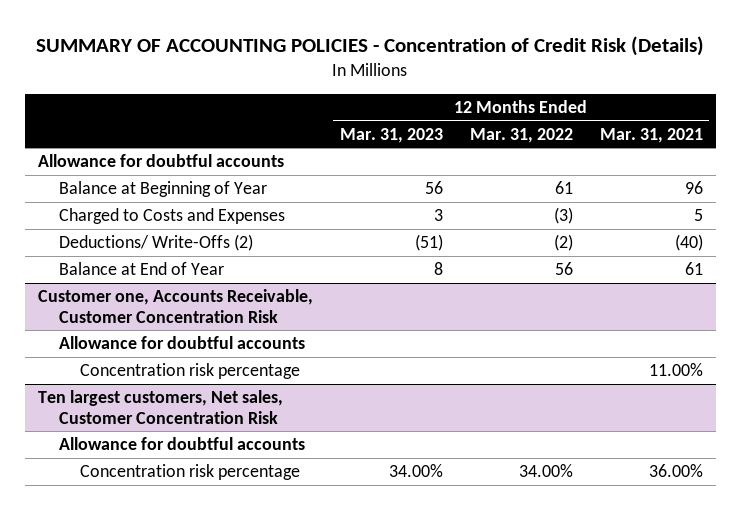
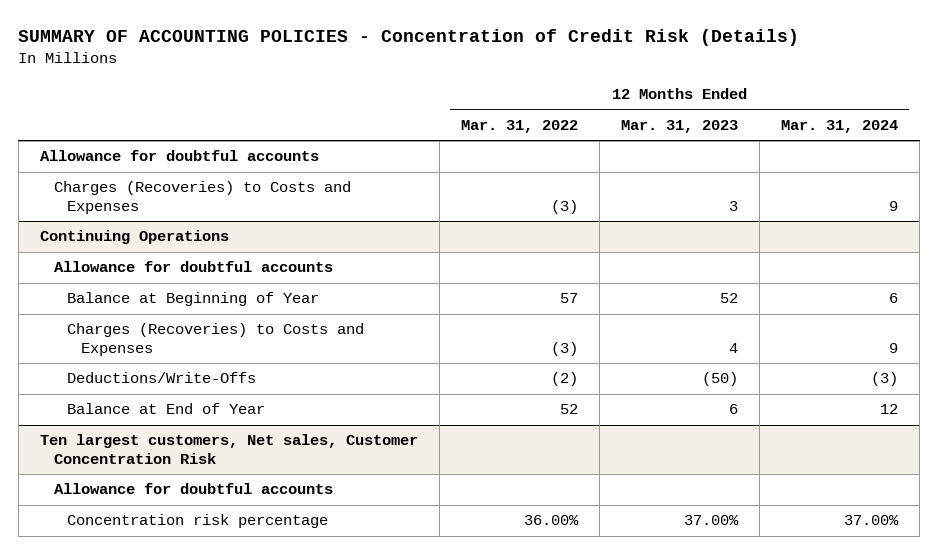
[599,127,703,143] Mar. 31, 2021 -> none
none -> [781,119,899,133] Mar. 31, 2024
[59,181,268,198] Balance at Beginning of Year -> none
[59,234,254,252] Deductions/ Write-Offs (2) -> none
[59,262,225,276] Balance at End of Year -> none
[38,289,314,323] Customer one, Accounts Receivable, Customer Concentration Risk -> none
[59,208,286,225] Charged to Costs and Expenses -> [53,181,351,214] Charges (Recoveries) to Costs and Expenses
none -> [40,230,230,245] Continuing Operations
[80,363,301,380] Concentration risk percentage -> none
none -> [67,292,320,307] Balance at Beginning of Year
none -> [67,323,365,356] Charges (Recoveries) to Costs and Expenses
none -> [67,372,257,384] Deductions/Write-Offs
none -> [67,403,266,415] Balance at End of Year
[389,464,444,478] 34.00% -> [684,515,740,526] 37.00%
[518,464,573,478] 34.00% -> [524,515,580,526] 36.00%

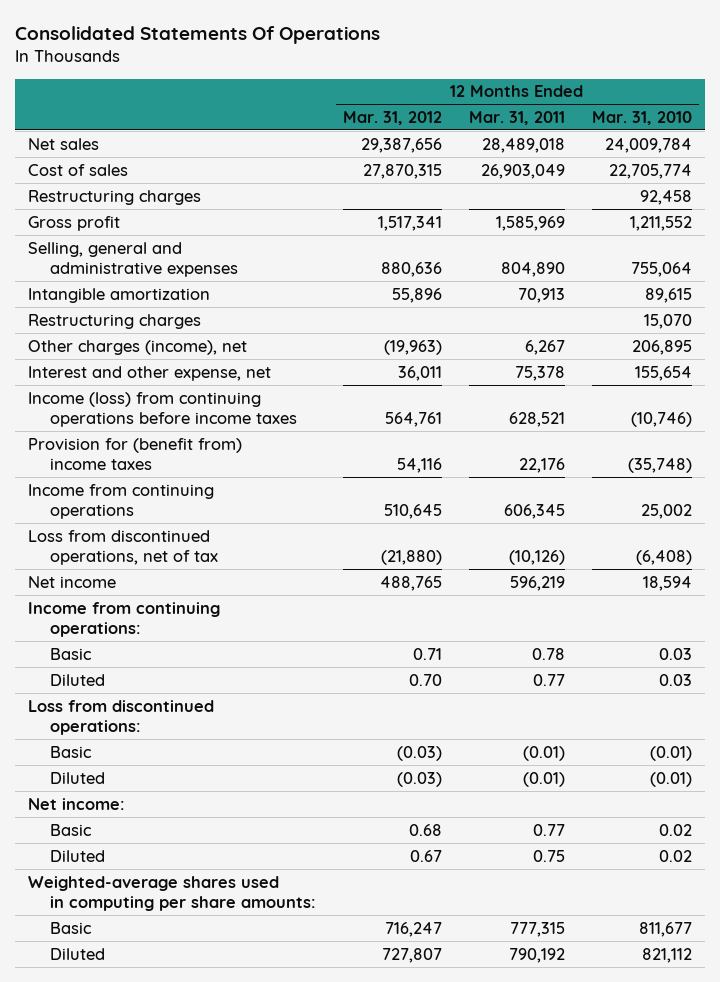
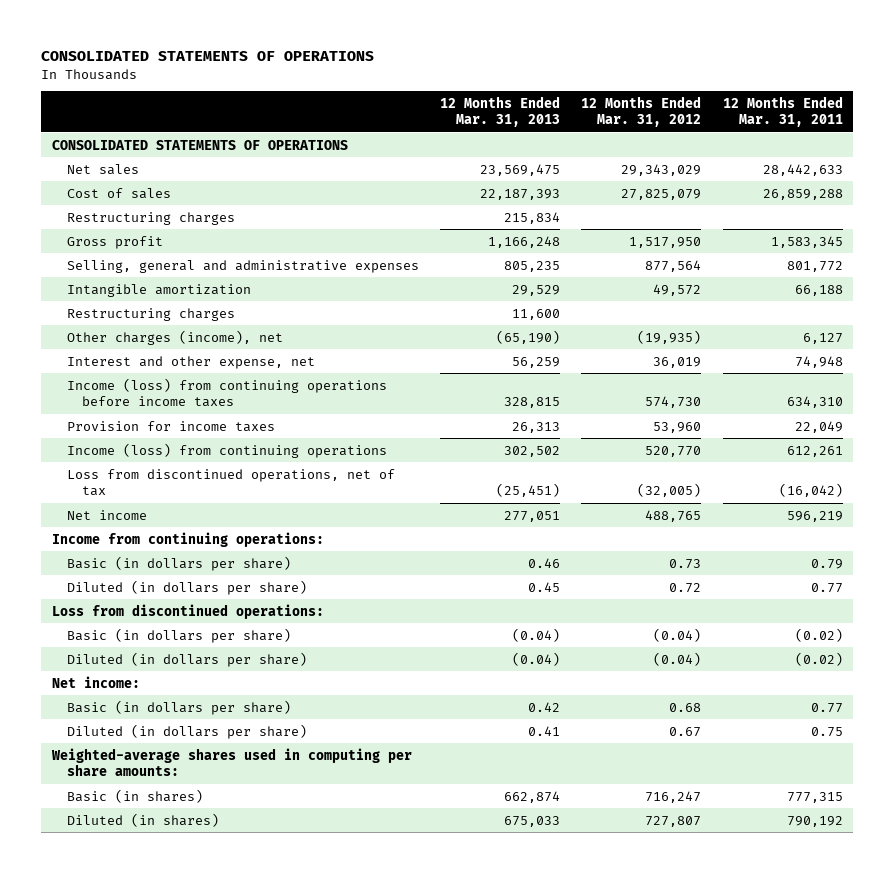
[14,26,380,45] Consolidated Statements Of Operations -> [41,51,375,62] CONSOLIDATED STATEMENTS OF OPERATIONS
[591,110,692,125] Mar. 31, 2010 -> none
none -> [440,96,561,128] 12 Months Ended Mar. 31, 2013
none -> [52,139,349,150] CONSOLIDATED STATEMENTS OF OPERATIONS
[360,137,442,153] 29,387,656 -> [621,163,702,176] 29,343,029
[481,137,565,153] 28,489,018 -> [762,163,843,176] 28,442,633
[362,163,442,179] 27,870,315 -> [621,188,702,200] 27,825,079
[480,163,565,179] 26,903,049 -> [762,188,843,200] 26,859,288
[377,215,442,231] 1,517,341 -> [629,236,702,248] 1,517,950
[495,215,565,231] 1,585,969 -> [770,235,843,248] 1,583,345
[380,262,442,278] 880,636 -> [645,259,702,272] 877,564
[500,262,565,278] 804,890 -> [786,260,843,272] 801,772
[391,287,442,303] 55,896 -> [653,283,702,296] 49,572
[517,287,565,303] 70,913 -> [794,284,843,296] 66,188
[383,339,442,355] (19,963) -> [637,329,702,344] (19,935)
[524,339,565,355] 6,267 -> [802,332,843,344] 6,127
[397,365,442,381] 36,011 -> [653,356,702,368] 36,019
[514,365,565,381] 75,378 -> [794,355,843,368] 74,948
[384,412,442,428] 564,761 -> [645,395,702,408] 574,730
[508,412,565,428] 628,521 -> [786,395,843,408] 634,310
[28,437,243,471] Provision for (benefit from) income taxes -> [66,420,275,432] Provision for income taxes
[396,458,442,474] 54,116 -> [653,421,702,433] 53,960
[518,458,565,474] 22,176 -> [794,420,843,433] 22,049
[28,483,215,520] Income from continuing operations -> [66,442,387,458] Income (loss) from continuing operations
[383,504,442,520] 510,645 -> [645,445,702,457] 520,770
[503,504,565,520] 606,345 -> [786,445,843,457] 612,261
[380,550,442,566] (21,880) -> [637,482,702,497] (32,005)
[508,550,565,566] (10,126) -> [778,482,843,497] (16,042)
[49,647,92,660] Basic -> [66,555,291,571] Basic (in dollars per share)
[412,647,442,660] 0.71 -> [669,558,702,569] 0.73
[531,647,565,660] 0.78 -> [810,558,843,569] 0.79
[49,673,105,686] Diluted -> [66,579,307,595] Diluted (in dollars per share)
[408,673,442,686] 0.70 -> [669,582,702,593] 0.72
[49,745,92,758] Basic -> [66,627,291,643] Basic (in dollars per share)
[396,745,442,761] (0.03) -> [653,627,702,642] (0.04)
[522,745,565,761] (0.01) -> [794,627,843,642] (0.02)
[49,771,105,784] Diluted -> [66,651,307,667] Diluted (in dollars per share)
[396,771,442,787] (0.03) -> [653,651,702,666] (0.04)
[522,771,565,787] (0.01) -> [794,651,843,666] (0.02)
[49,823,92,836] Basic -> [66,699,291,715] Basic (in dollars per share)
[49,849,105,862] Diluted -> [66,723,307,739] Diluted (in dollars per share)
[49,921,92,934] Basic -> [66,788,203,803] Basic (in shares)
[49,947,105,960] Diluted -> [66,812,219,827] Diluted (in shares)

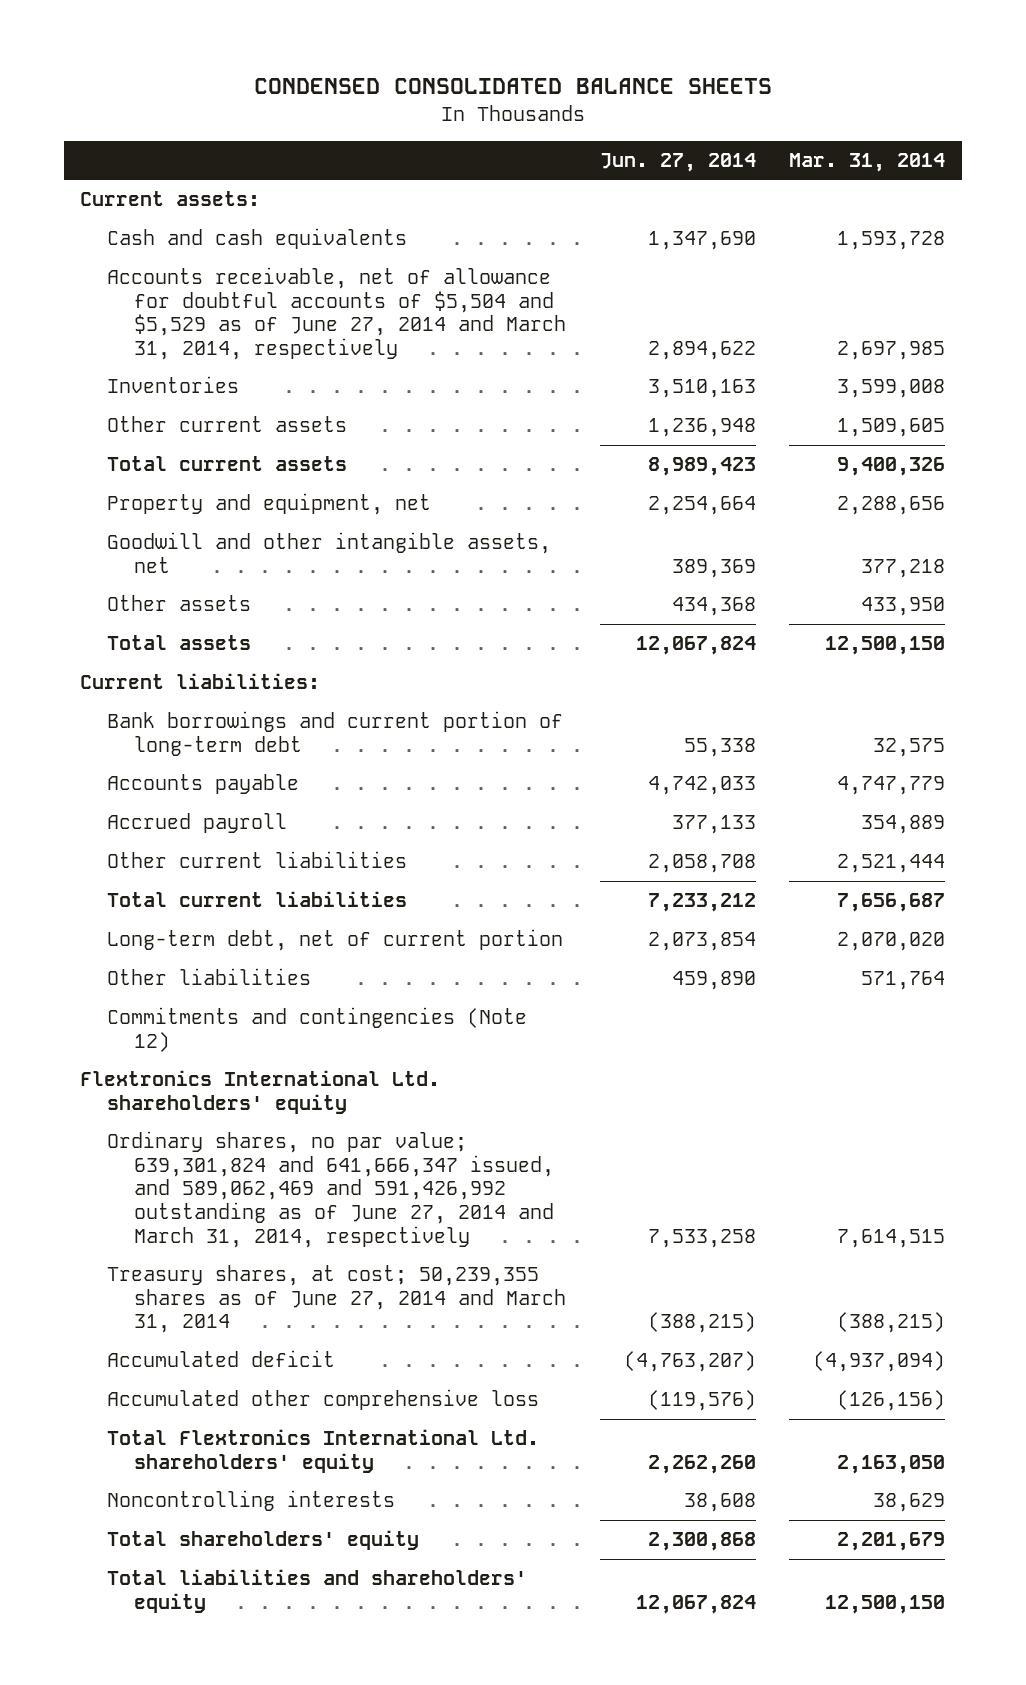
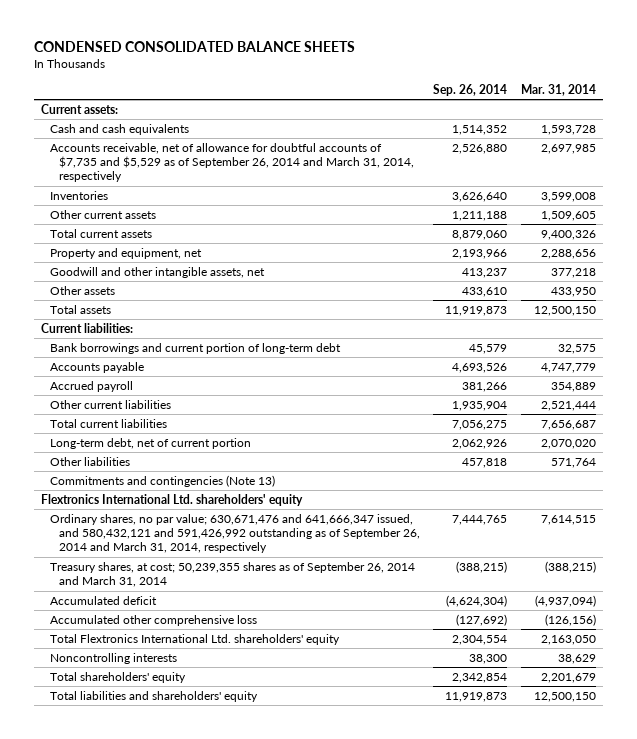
[599,153,756,173] Jun. 27, 2014 -> none
none -> [433,83,508,96] Sep. 26, 2014
[107,267,566,360] Accounts receivable, net of allowance for doubtful accounts of $5,504 and $5,529 as of June 27, 2014 and March 31, 2014, respectively -> [49,142,414,183] Accounts receivable, net of allowance for doubtful accounts of $7,735 and $5,529 as of September 26, 2014 and March 31, 2014, respectively
[107,1007,528,1052] Commitments and contingencies (Note 12) -> [49,474,275,487] Commitments and contingencies (Note 13)
[107,1131,554,1248] Ordinary shares, no par value; 639,301,824 and 641,666,347 issued, and 589,062,469 and 591,426,992 outstanding as of June 27, 2014 and March 31, 2014, respectively -> [49,513,420,554] Ordinary shares, no par value; 630,671,476 and 641,666,347 issued, and 580,432,121 and 591,426,992 outstanding as of September 26, 2014 and March 31, 2014, respectively
[107,1265,566,1334] Treasury shares, at cost; 50,239,355 shares as of June 27, 2014 and March 31, 2014 -> [49,561,415,587] Treasury shares, at cost; 50,239,355 shares as of September 26, 2014 and March 31, 2014

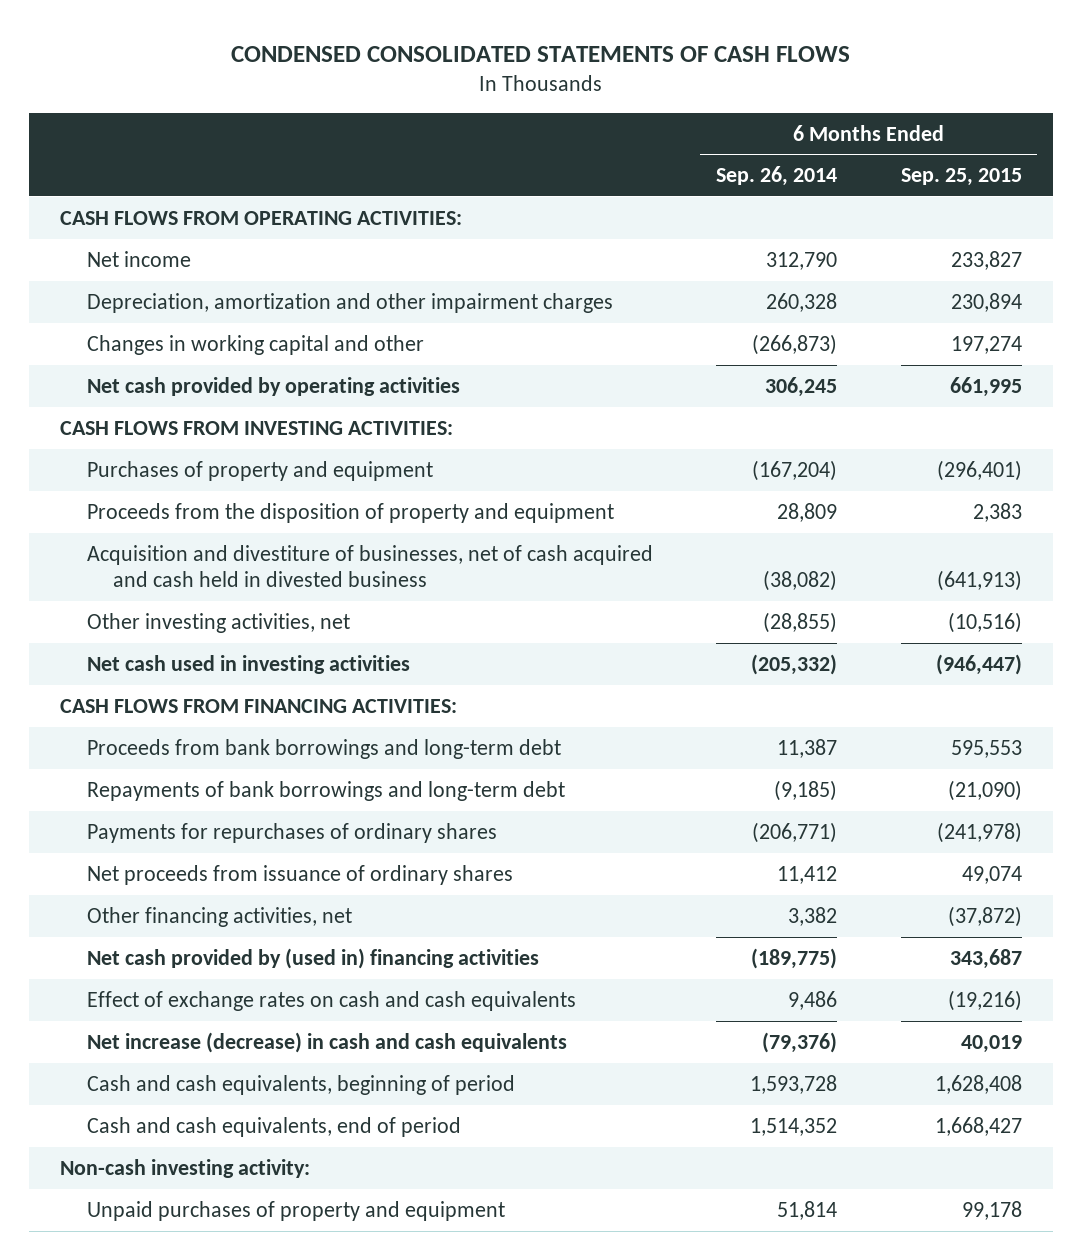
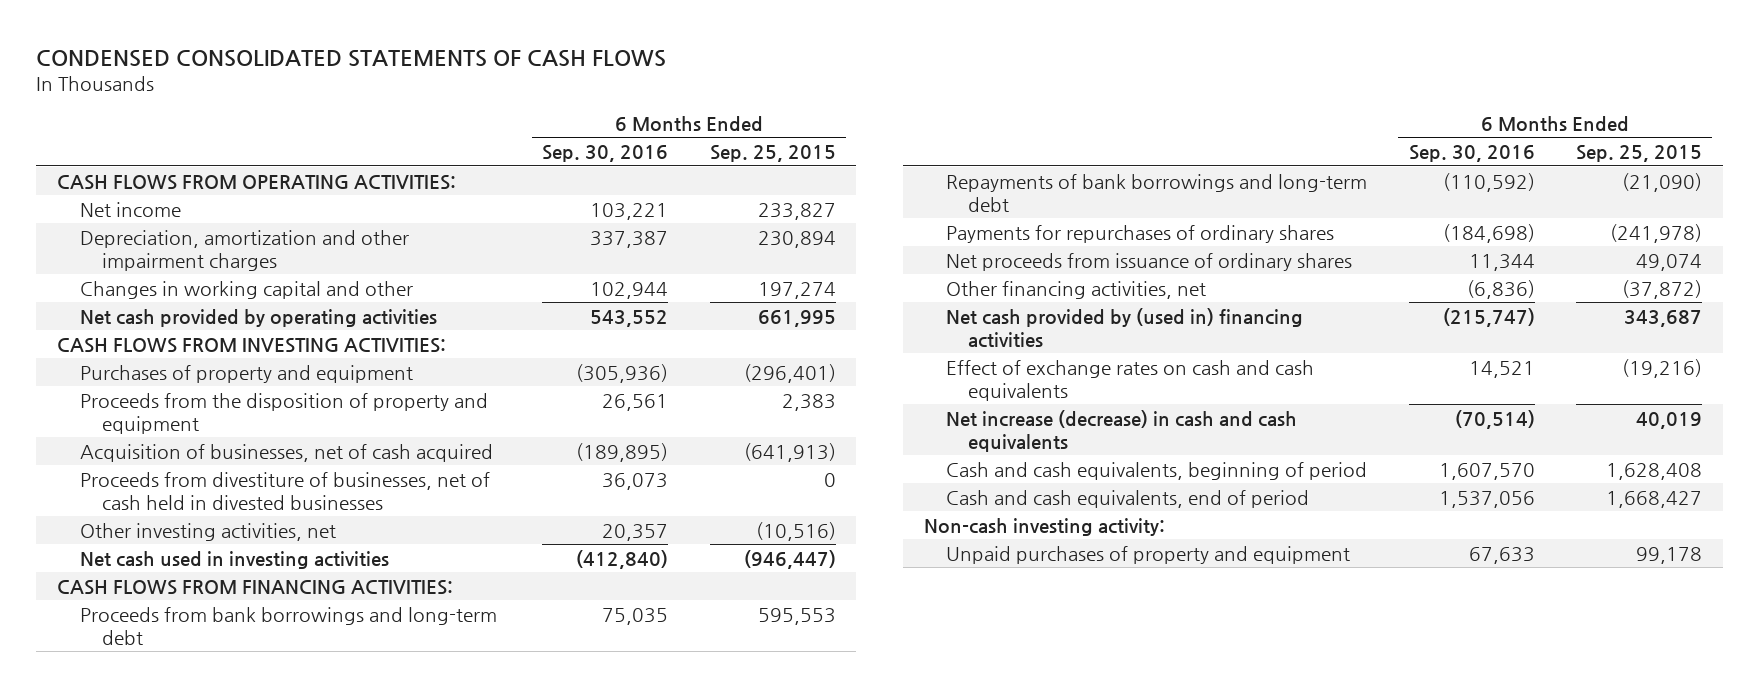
[716,166,838,187] Sep. 26, 2014 -> none
none -> [542,144,669,162] Sep. 30, 2016
[86,544,653,588] Acquisition and divestiture of businesses, net of cash acquired and cash held in divested business -> [79,443,493,462] Acquisition of businesses, net of cash acquired
none -> [79,471,490,510] Proceeds from divestiture of businesses, net of cash held in divested businesses

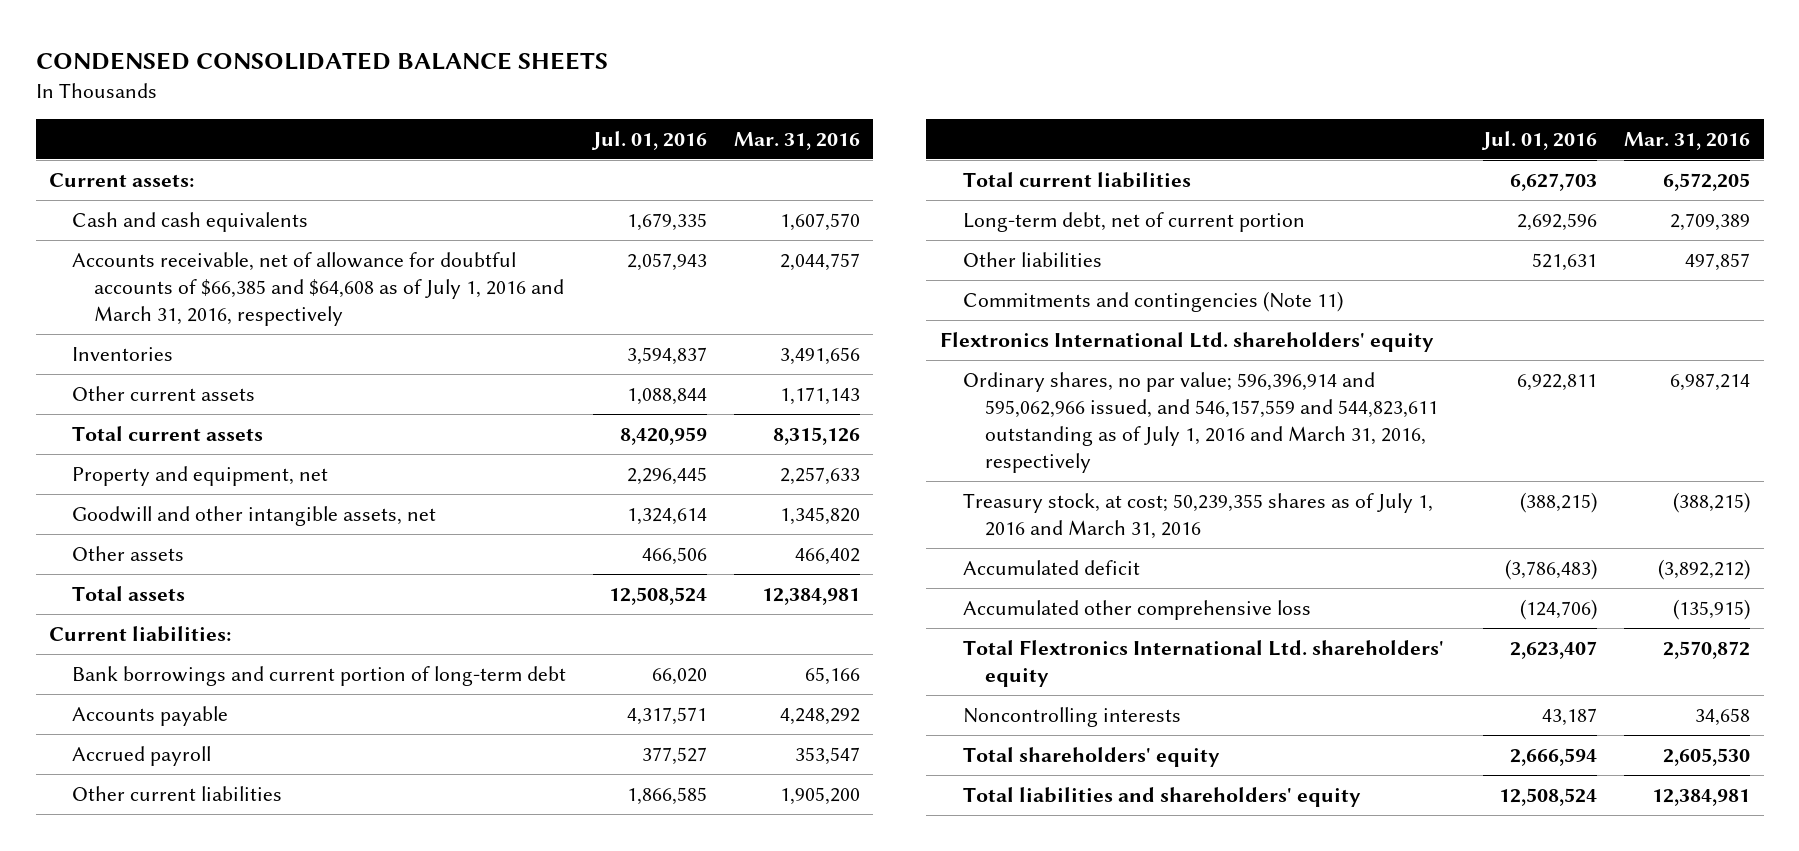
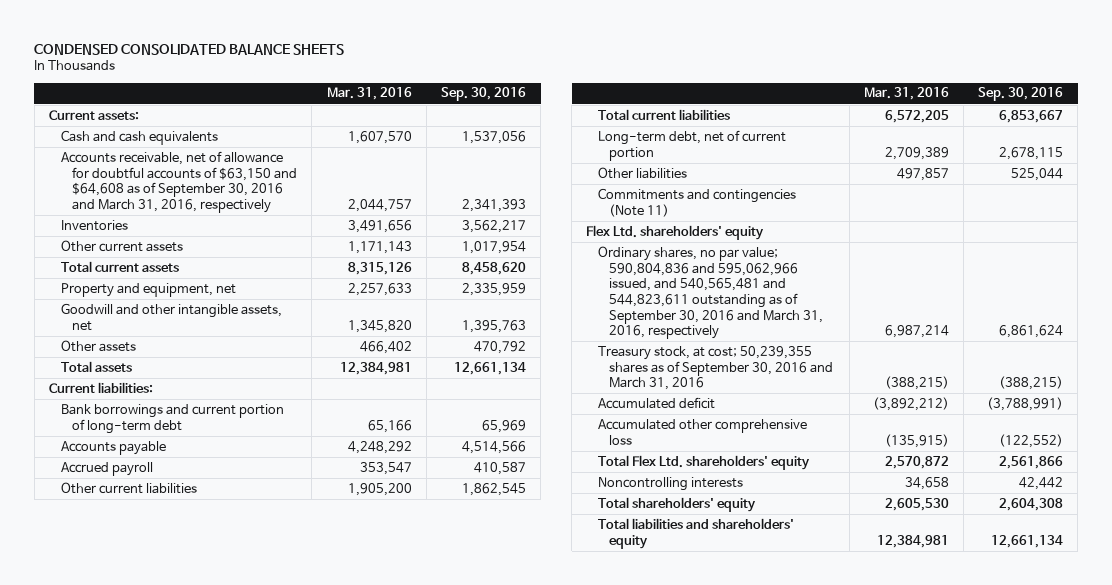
[590,130,707,150] Jul. 01, 2016 -> none
none -> [441,87,527,102] Sep. 30, 2016
[71,251,565,326] Accounts receivable, net of allowance for doubtful accounts of $66,385 and $64,608 as of July 1, 2016 and March 31, 2016, respectively -> [60,150,298,213] Accounts receivable, net of allowance for doubtful accounts of $63,150 and $64,608 as of September 30, 2016 and March 31, 2016, respectively
[939,331,1434,352] Flextronics International Ltd. shareholders' equity -> [586,224,765,240] Flex Ltd. shareholders' equity
[962,371,1439,473] Ordinary shares, no par value; 596,396,914 and 595,062,966 issued, and 546,157,559 and 544,823,611 outstanding as of July 1, 2016 and March 31, 2016, respectively -> [597,245,824,340] Ordinary shares, no par value; 590,804,836 and 595,062,966 issued, and 540,565,481 and 544,823,611 outstanding as of September 30, 2016 and March 31, 2016, respectively
[962,492,1433,539] Treasury stock, at cost; 50,239,355 shares as of July 1, 2016 and March 31, 2016 -> [597,345,834,391] Treasury stock, at cost; 50,239,355 shares as of September 30, 2016 and March 31, 2016
[962,639,1444,687] Total Flextronics International Ltd. shareholders' equity -> [597,454,810,470] Total Flex Ltd. shareholders' equity

